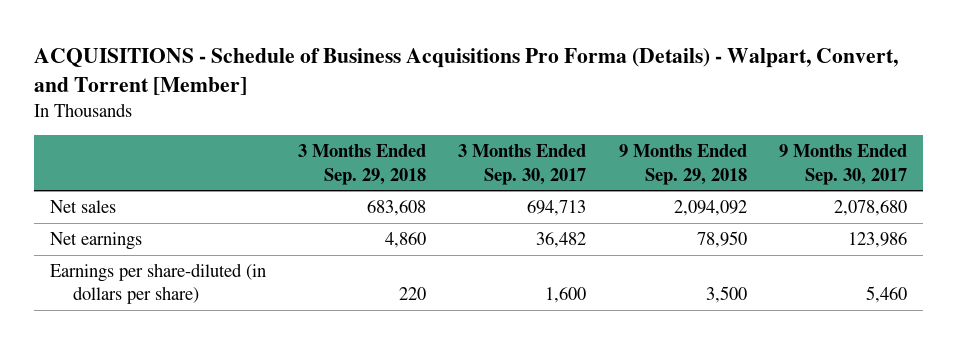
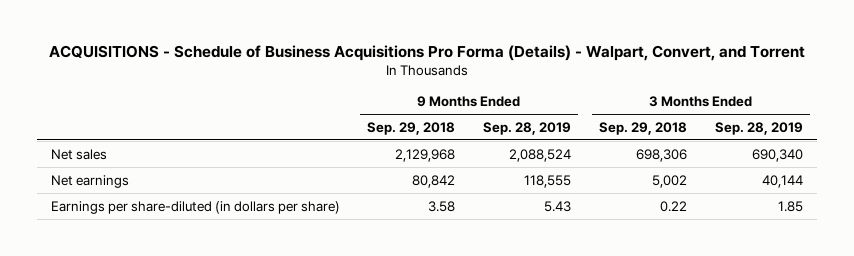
[33,47,898,95] ACQUISITIONS - Schedule of Business Acquisitions Pro Forma (Details) - Walpart, Convert, and Torrent [Member] -> [48,45,805,62] ACQUISITIONS - Schedule of Business Acquisitions Pro Forma (Details) - Walpart, Convert, and Torrent
[458,144,587,185] 3 Months Ended Sep. 30, 2017 -> none
[778,144,907,185] 9 Months Ended Sep. 30, 2017 -> none
none -> [483,121,572,135] Sep. 28, 2019
none -> [714,121,803,135] Sep. 28, 2019
[367,199,427,216] 683,608 -> [636,148,688,162] 698,306
[673,199,747,216] 2,094,092 -> [395,148,456,162] 2,129,968
[385,231,427,248] 4,860 -> [652,174,688,188] 5,002
[696,230,747,248] 78,950 -> [412,174,456,188] 80,842
[399,287,427,301] 220 -> [660,200,688,212] 0.22
[705,286,747,304] 3,500 -> [428,200,456,212] 3.58

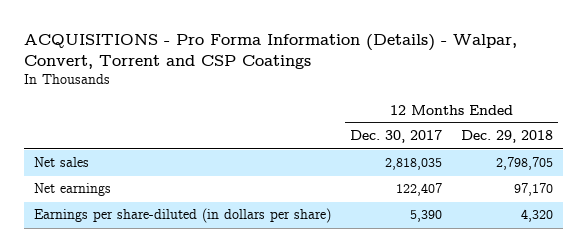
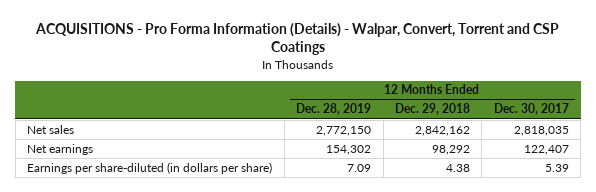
none -> [296,103,372,116] Dec. 28, 2019
[496,157,554,171] 2,798,705 -> [414,125,470,136] 2,842,162
[514,183,554,197] 97,170 -> [431,144,470,155] 98,292
[410,210,443,223] 5,390 -> [544,163,569,172] 5.39
[521,209,554,223] 4,320 -> [445,163,470,172] 4.38

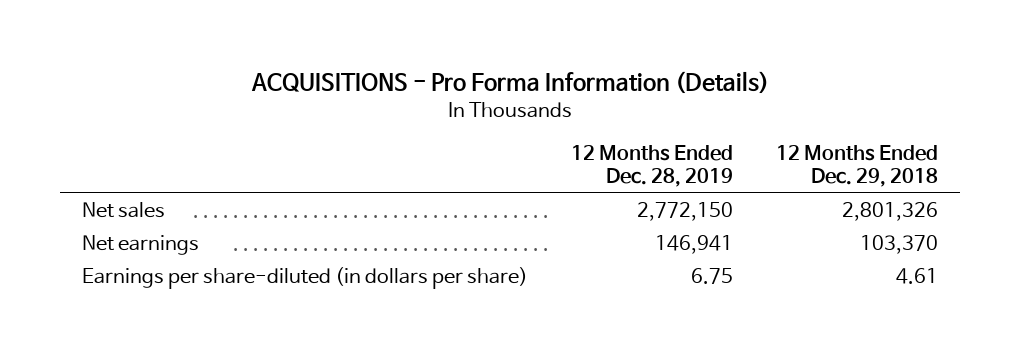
[35,22,560,56] ACQUISITIONS - Pro Forma Information (Details) - Walpar, Convert, Torrent and CSP Coatings -> [250,71,769,95] ACQUISITIONS - Pro Forma Information (Details)
[493,103,569,116] Dec. 30, 2017 -> none
[414,125,470,136] 2,842,162 -> [842,201,939,221] 2,801,326
[326,144,372,155] 154,302 -> [654,234,733,254] 146,941
[431,144,470,155] 98,292 -> [860,234,939,254] 103,370
[347,163,372,172] 7.09 -> [690,267,733,284] 6.75
[445,163,470,172] 4.38 -> [896,267,939,284] 4.61

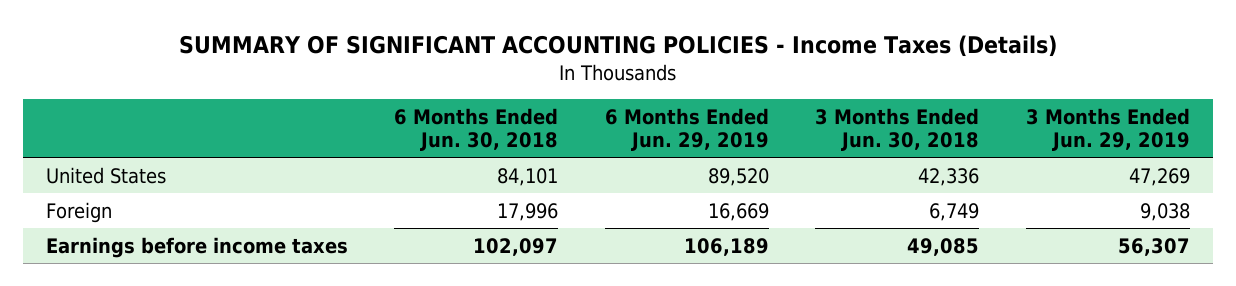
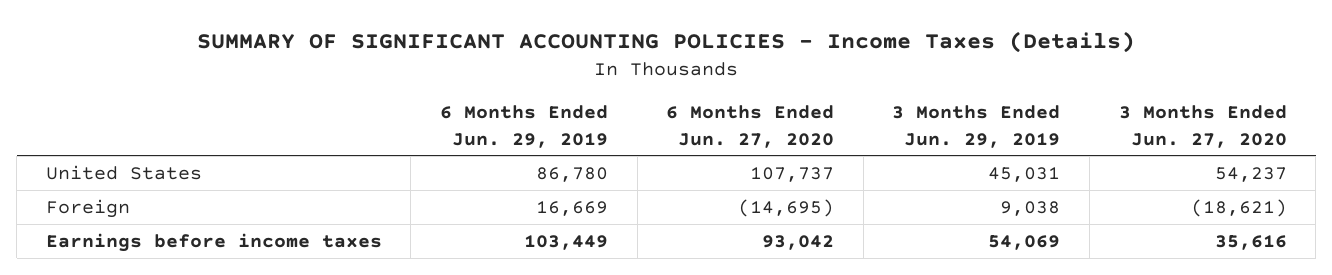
[394,107,559,151] 6 Months Ended Jun. 30, 2018 -> none
[815,107,980,151] 3 Months Ended Jun. 30, 2018 -> none
none -> [666,105,835,148] 6 Months Ended Jun. 27, 2020
none -> [1118,105,1287,148] 3 Months Ended Jun. 27, 2020
[707,167,769,186] 89,520 -> [535,166,608,182] 86,780
[1128,167,1190,186] 47,269 -> [988,166,1061,182] 45,031
[683,237,769,256] 106,189 -> [523,234,608,250] 103,449
[1117,237,1190,256] 56,307 -> [988,234,1061,250] 54,069

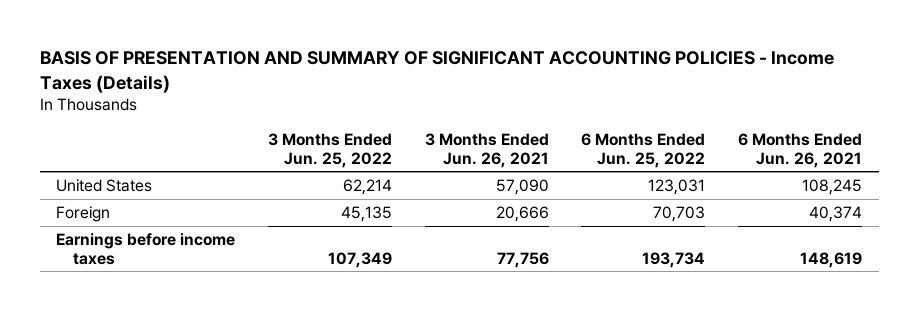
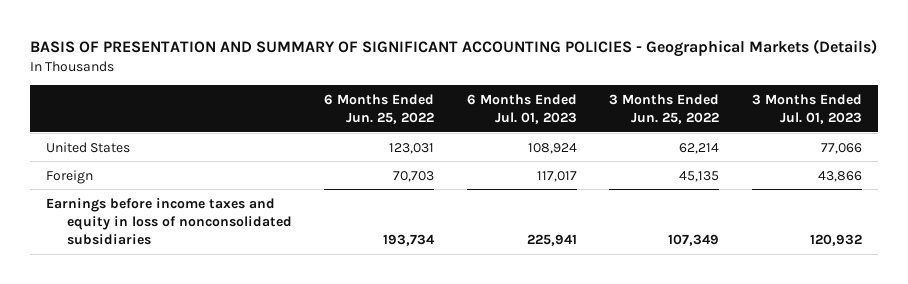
[39,51,834,93] BASIS OF PRESENTATION AND SUMMARY OF SIGNIFICANT ACCOUNTING POLICIES - Income Taxes (Details) -> [30,39,878,58] BASIS OF PRESENTATION AND SUMMARY OF SIGNIFICANT ACCOUNTING POLICIES - Geographical Markets (Details)
[424,132,549,168] 3 Months Ended Jun. 26, 2021 -> none
[738,132,863,168] 6 Months Ended Jun. 26, 2021 -> none
none -> [466,93,577,125] 6 Months Ended Jul. 01, 2023
none -> [751,93,862,125] 3 Months Ended Jul. 01, 2023
[56,232,236,265] Earnings before income taxes -> [46,197,293,246] Earnings before income taxes and equity in loss of nonconsolidated subsidiaries

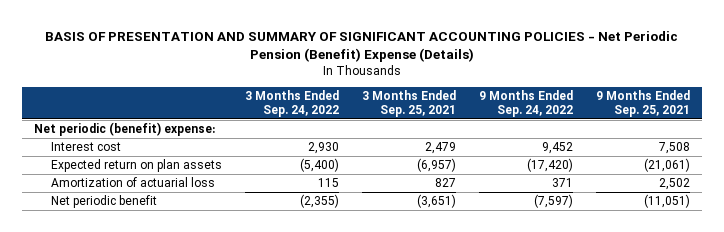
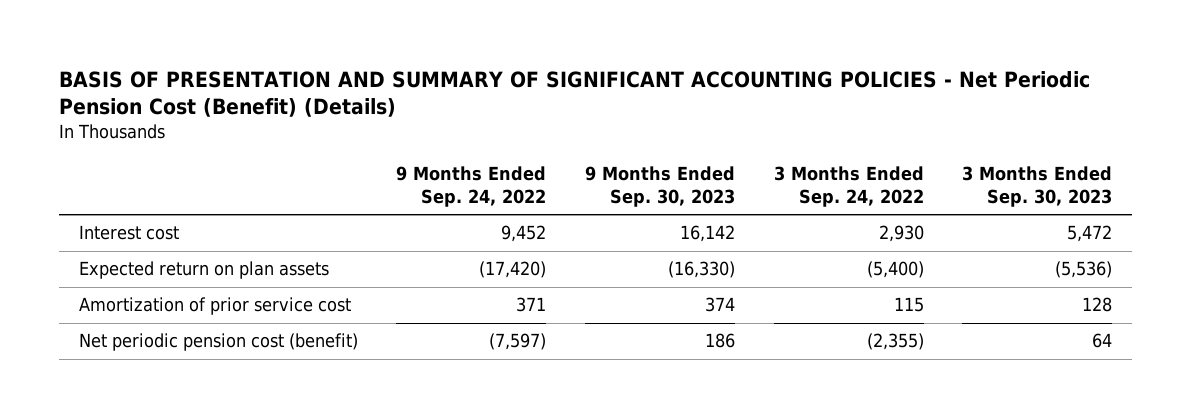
[44,30,678,62] BASIS OF PRESENTATION AND SUMMARY OF SIGNIFICANT ACCOUNTING POLICIES - Net Periodic Pension (Benefit) Expense (Details) -> [59,70,1091,118] BASIS OF PRESENTATION AND SUMMARY OF SIGNIFICANT ACCOUNTING POLICIES - Net Periodic Pension Cost (Benefit) (Details)
[362,89,457,117] 3 Months Ended Sep. 25, 2021 -> none
[596,89,691,117] 9 Months Ended Sep. 25, 2021 -> none
none -> [585,165,736,207] 9 Months Ended Sep. 30, 2023
none -> [962,165,1113,207] 3 Months Ended Sep. 30, 2023
[33,122,215,137] Net periodic (benefit) expense: -> none
[51,177,216,188] Amortization of actuarial loss -> [78,297,351,316] Amortization of prior service cost
[51,195,158,209] Net periodic benefit -> [78,333,358,352] Net periodic pension cost (benefit)

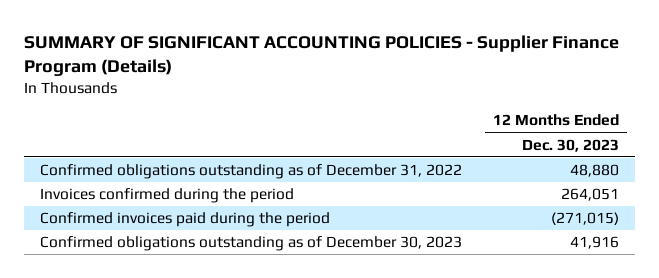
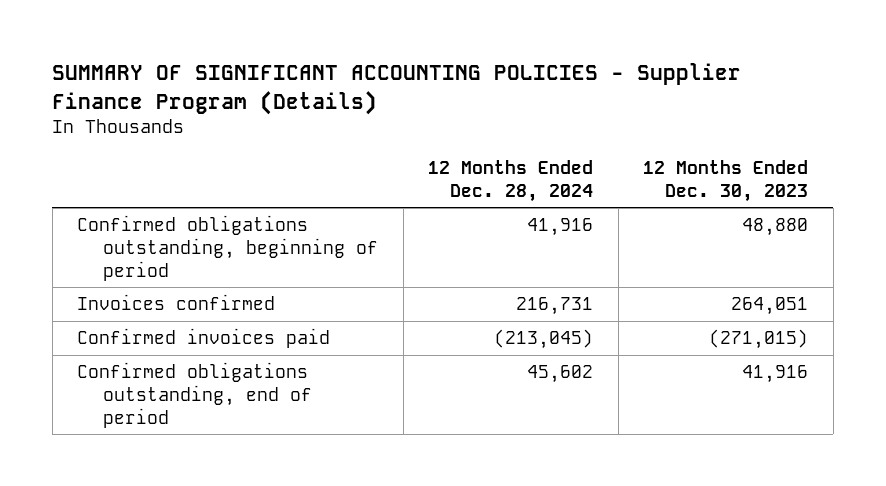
none -> [428,160,594,202] 12 Months Ended Dec. 28, 2024
[39,164,462,180] Confirmed obligations outstanding as of December 31, 2022 -> [77,215,378,281] Confirmed obligations outstanding, beginning of period
[39,188,294,204] Invoices confirmed during the period -> [77,294,276,311] Invoices confirmed
[39,212,330,228] Confirmed invoices paid during the period -> [77,328,331,349] Confirmed invoices paid
[39,236,462,252] Confirmed obligations outstanding as of December 30, 2023 -> [77,362,312,428] Confirmed obligations outstanding, end of period

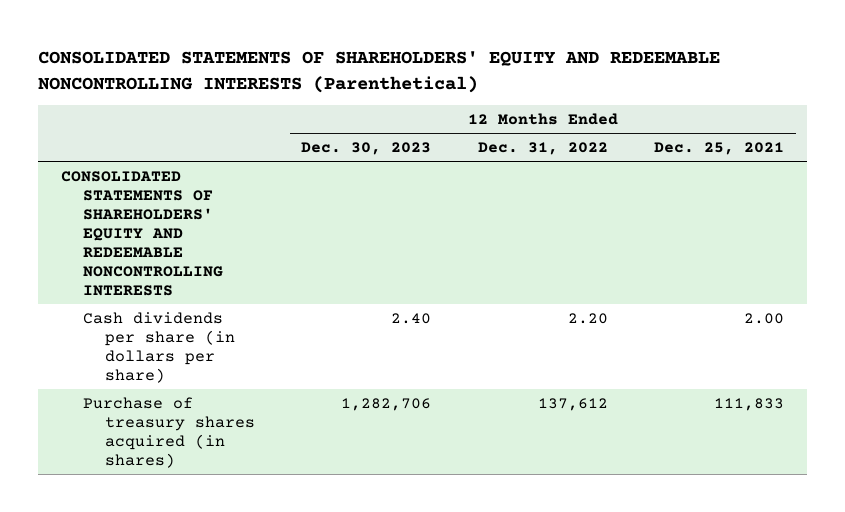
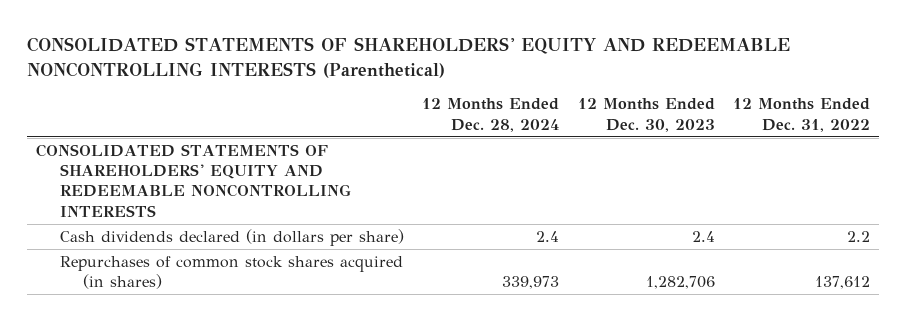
[653,141,784,155] Dec. 25, 2021 -> none
none -> [422,98,560,132] 12 Months Ended Dec. 28, 2024
[82,311,235,383] Cash dividends per share (in dollars per share) -> [59,228,404,246] Cash dividends declared (in dollars per share)
[391,312,432,324] 2.40 -> [691,230,715,242] 2.4
[567,312,608,324] 2.20 -> [846,230,870,242] 2.2
[82,396,255,468] Purchase of treasury shares acquired (in shares) -> [59,255,403,290] Repurchases of common stock shares acquired (in shares)

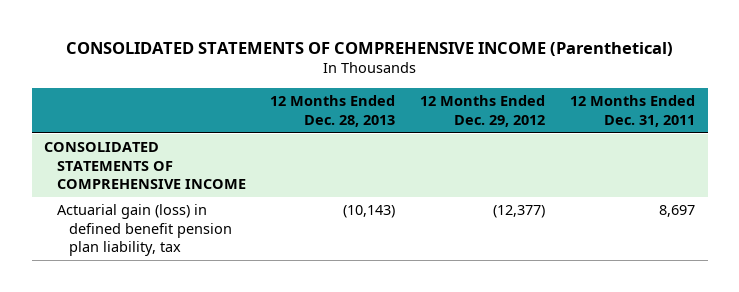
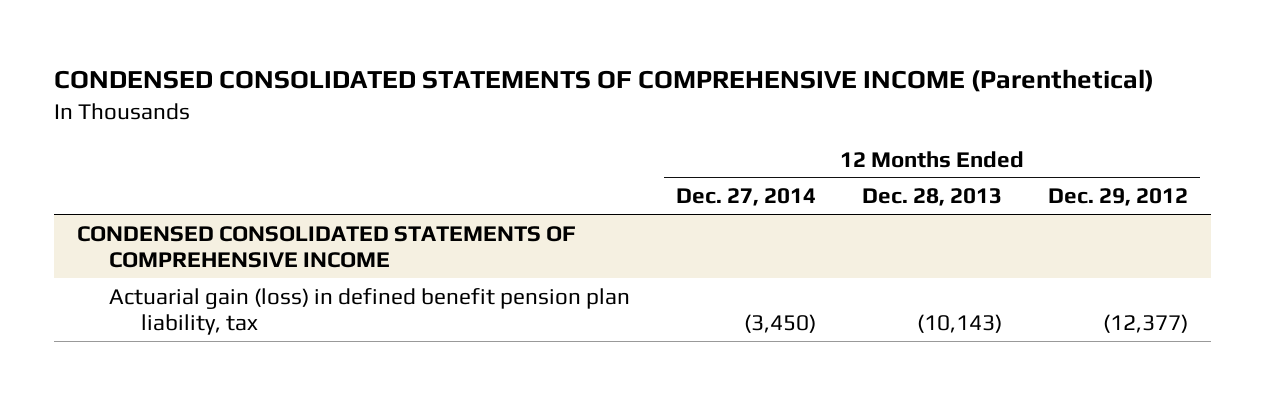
[65,41,673,56] CONSOLIDATED STATEMENTS OF COMPREHENSIVE INCOME (Parenthetical) -> [53,69,1154,93] CONDENSED CONSOLIDATED STATEMENTS OF COMPREHENSIVE INCOME (Parenthetical)
[570,95,696,127] 12 Months Ended Dec. 31, 2011 -> none
none -> [675,188,816,207] Dec. 27, 2014
[44,142,246,190] CONSOLIDATED STATEMENTS OF COMPREHENSIVE INCOME -> [76,225,576,268] CONDENSED CONSOLIDATED STATEMENTS OF COMPREHENSIVE INCOME

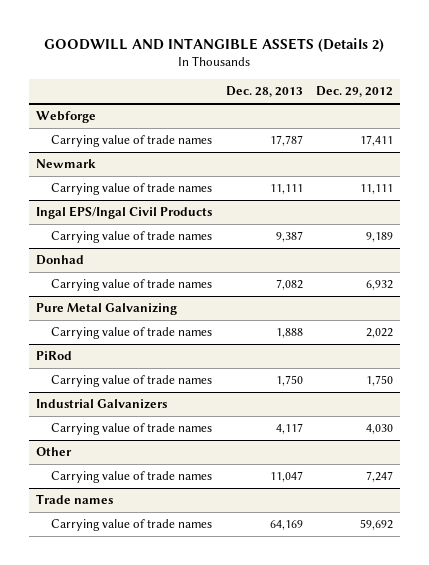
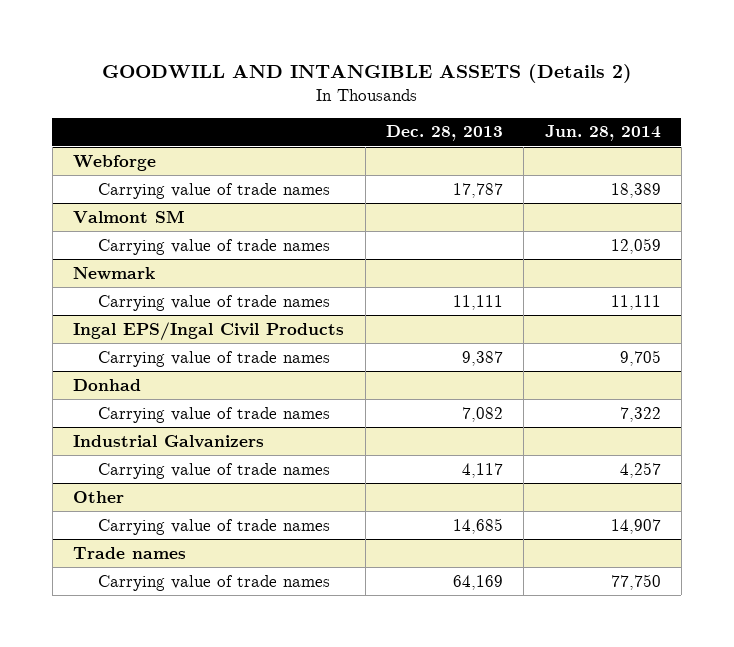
[316,86,394,98] Dec. 29, 2012 -> none
none -> [544,125,661,142] Jun. 28, 2014
none -> [73,209,186,223] Valmont SM
none -> [97,238,330,255] Carrying value of trade names
[35,303,177,316] Pure Metal Galvanizing -> none
[51,327,213,340] Carrying value of trade names -> none
[35,351,72,361] PiRod -> none
[51,375,213,388] Carrying value of trade names -> none
[269,471,303,483] 11,047 -> [452,517,503,534] 14,685

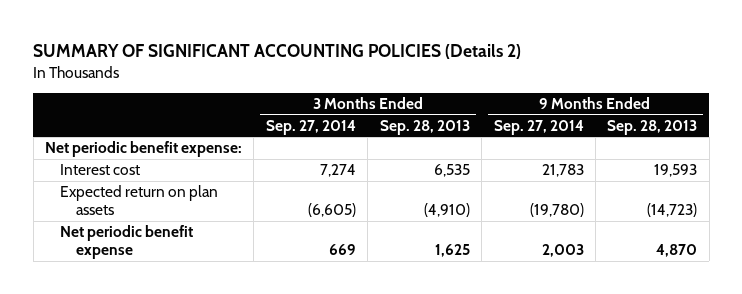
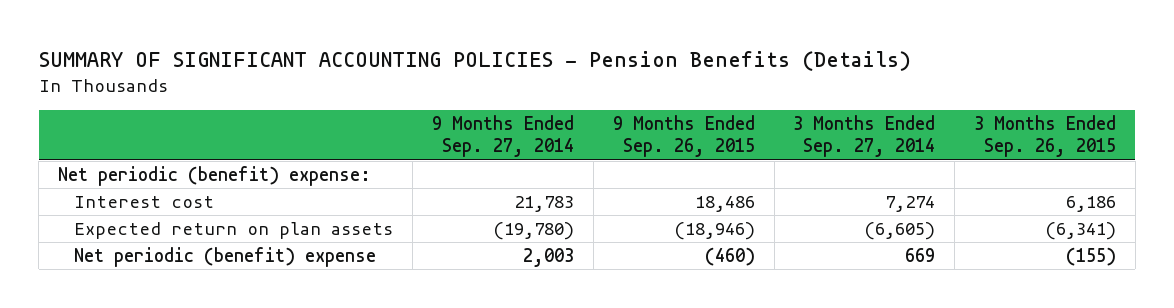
[33,43,522,59] SUMMARY OF SIGNIFICANT ACCOUNTING POLICIES (Details 2) -> [38,51,911,72] SUMMARY OF SIGNIFICANT ACCOUNTING POLICIES - Pension Benefits (Details)
[379,119,470,135] Sep. 28, 2013 -> none
[607,119,698,135] Sep. 28, 2013 -> none
none -> [612,115,755,158] 9 Months Ended Sep. 26, 2015
none -> [974,115,1117,158] 3 Months Ended Sep. 26, 2015
[44,141,242,158] Net periodic benefit expense: -> [58,166,372,187] Net periodic (benefit) expense:
[60,225,194,260] Net periodic benefit expense -> [74,247,377,268] Net periodic (benefit) expense

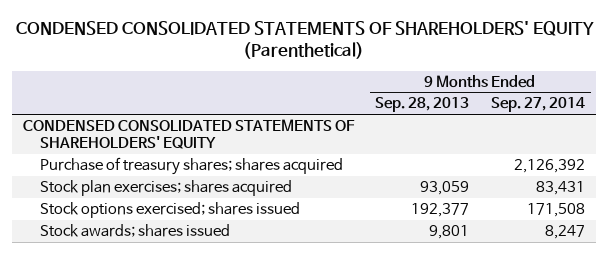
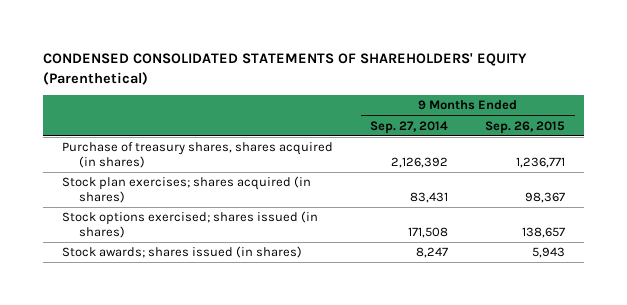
[375,97,470,113] Sep. 28, 2013 -> none
none -> [485,120,566,134] Sep. 26, 2015
[22,119,355,150] CONDENSED CONSOLIDATED STATEMENTS OF SHAREHOLDERS' EQUITY -> none
[40,157,344,176] Purchase of treasury shares; shares acquired -> [61,142,333,169] Purchase of treasury shares, shares acquired (in shares)
[40,180,293,197] Stock plan exercises; shares acquired -> [61,176,311,204] Stock plan exercises; shares acquired (in shares)
[40,202,301,219] Stock options exercised; shares issued -> [61,211,318,239] Stock options exercised; shares issued (in shares)
[40,224,231,238] Stock awards; shares issued -> [61,246,302,259] Stock awards; shares issued (in shares)

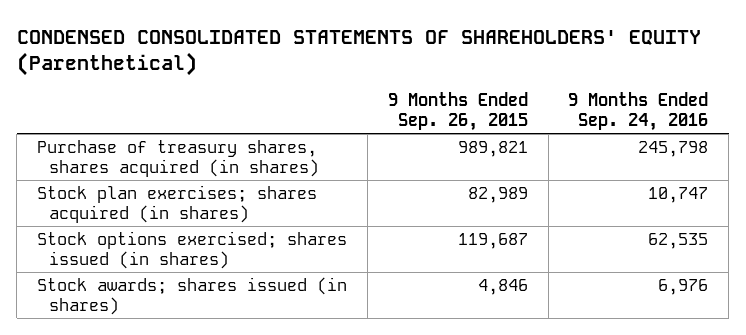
[370,120,449,134] Sep. 27, 2014 -> none
none -> [568,92,709,132] 9 Months Ended Sep. 24, 2016
[516,157,566,169] 1,236,771 -> [457,140,528,157] 989,821
[525,192,566,204] 98,367 -> [467,186,528,203] 82,989
[522,227,566,239] 138,657 -> [457,232,528,249] 119,687
[532,247,566,259] 5,943 -> [477,278,528,295] 4,846

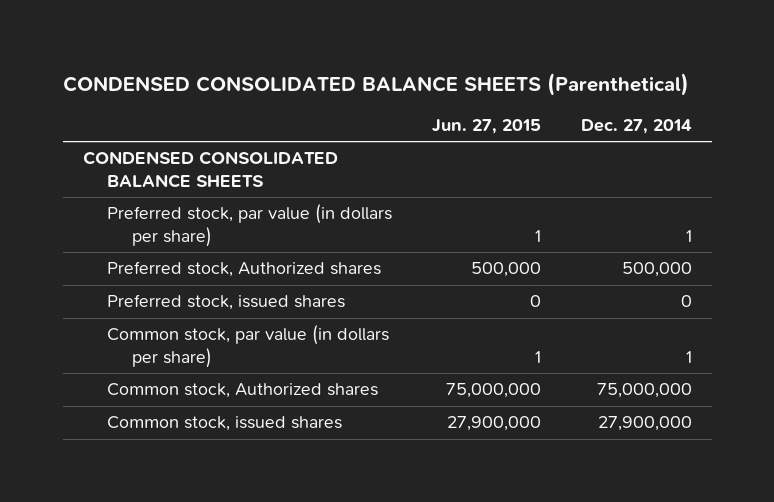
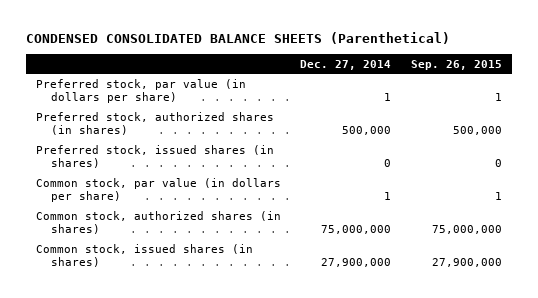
[432,118,542,134] Jun. 27, 2015 -> none
none -> [410,60,502,71] Sep. 26, 2015
[82,151,338,188] CONDENSED CONSOLIDATED BALANCE SHEETS -> none
[107,261,382,278] Preferred stock, Authorized shares -> [35,111,274,136] Preferred stock, authorized shares (in shares)
[107,294,346,311] Preferred stock, issued shares -> [35,144,274,169] Preferred stock, issued shares (in shares)
[107,383,379,399] Common stock, Authorized shares -> [35,210,281,235] Common stock, authorized shares (in shares)
[107,416,343,432] Common stock, issued shares -> [35,243,253,268] Common stock, issued shares (in shares)

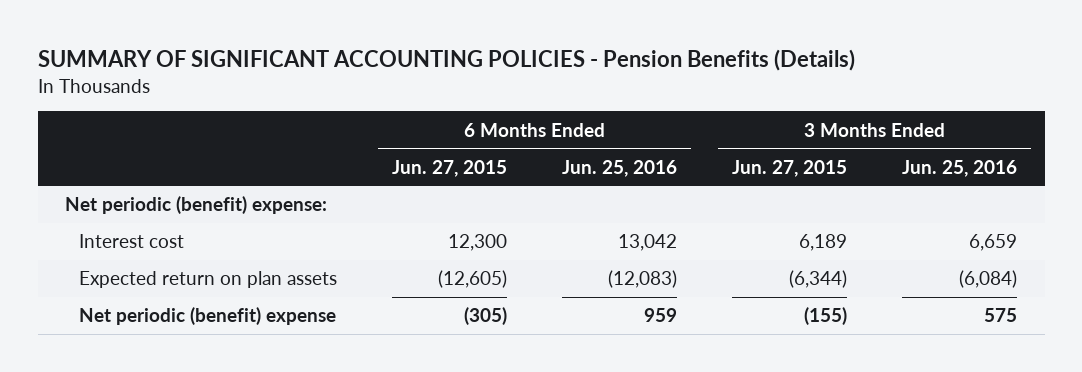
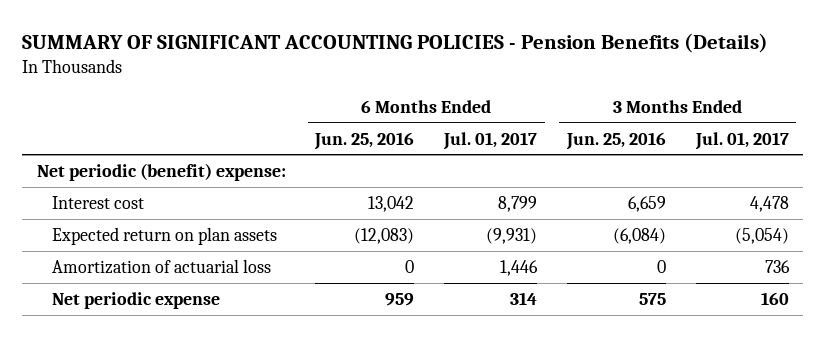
[392,159,508,177] Jun. 27, 2015 -> none
[732,159,848,177] Jun. 27, 2015 -> none
none -> [443,131,538,150] Jul. 01, 2017
none -> [694,131,789,150] Jul. 01, 2017
none -> [51,258,271,274] Amortization of actuarial loss
[79,307,337,326] Net periodic (benefit) expense -> [51,291,220,309] Net periodic expense

